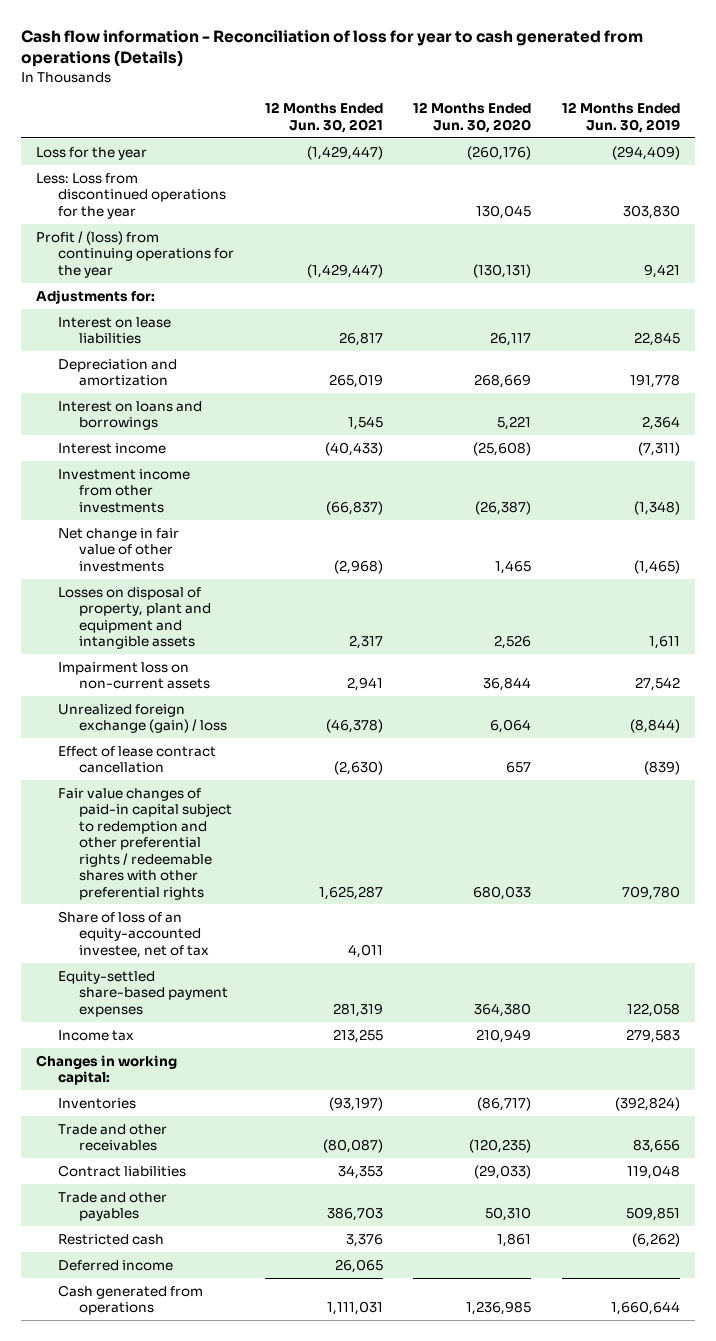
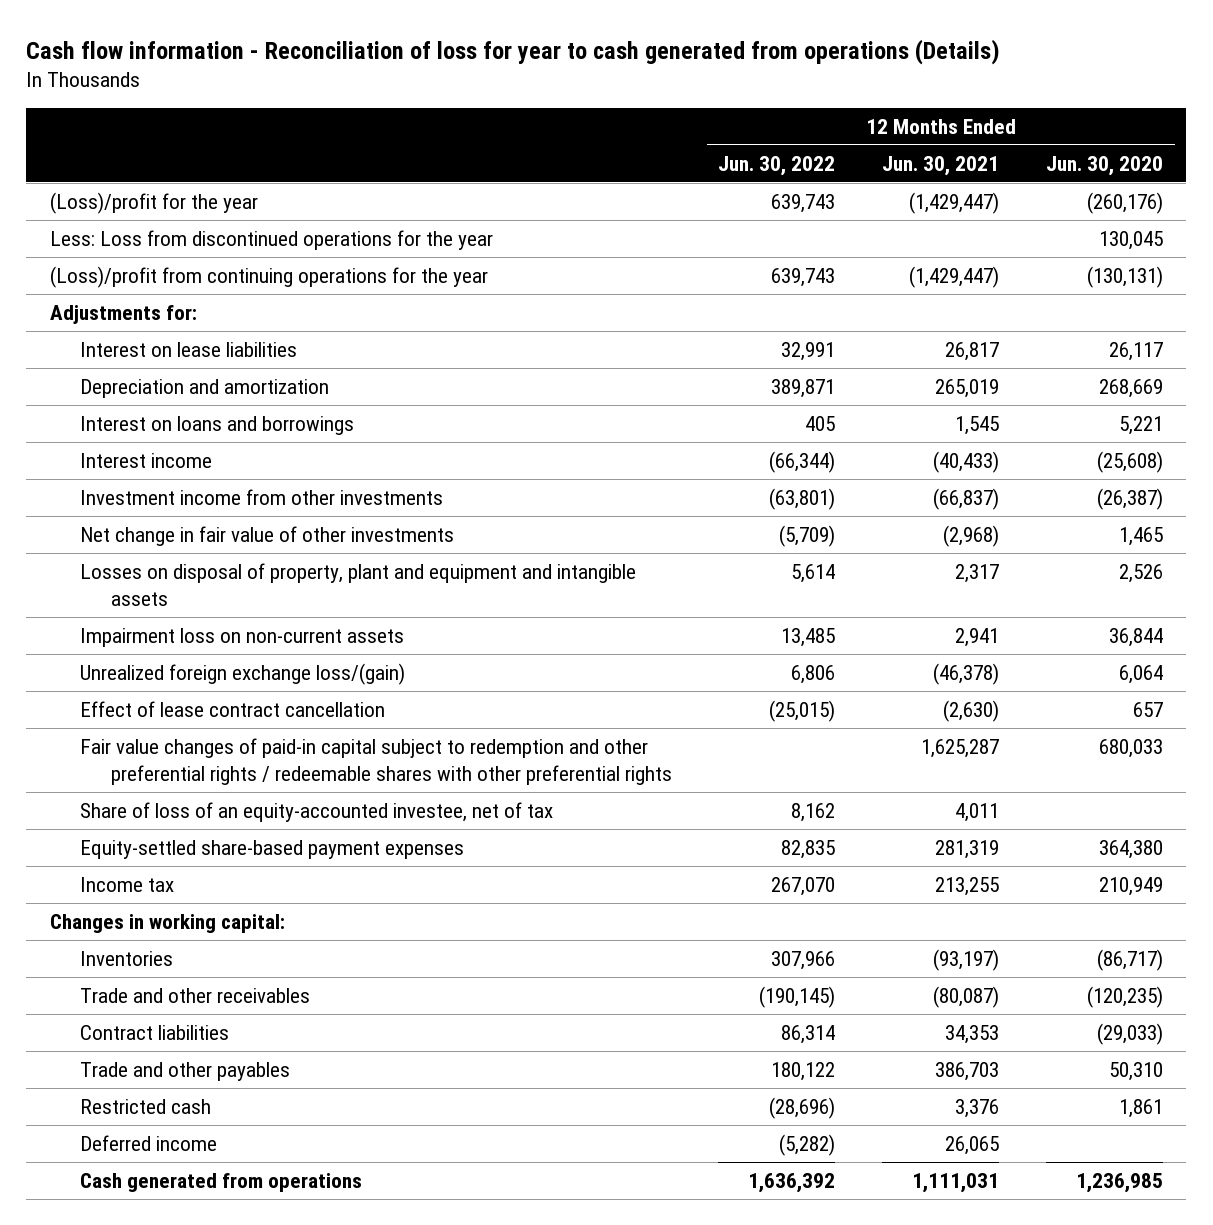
[561,102,680,133] 12 Months Ended Jun. 30, 2019 -> none
none -> [718,155,836,176] Jun. 30, 2022
[36,146,148,160] Loss for the year -> [49,191,258,214] (Loss)/profit for the year
[36,230,234,278] Profit / (loss) from continuing operations for the year -> [49,265,488,288] (Loss)/profit from continuing operations for the year
[57,703,228,734] Unrealized foreign exchange (gain) / loss -> [80,662,406,685] Unrealized foreign exchange loss/(gain)

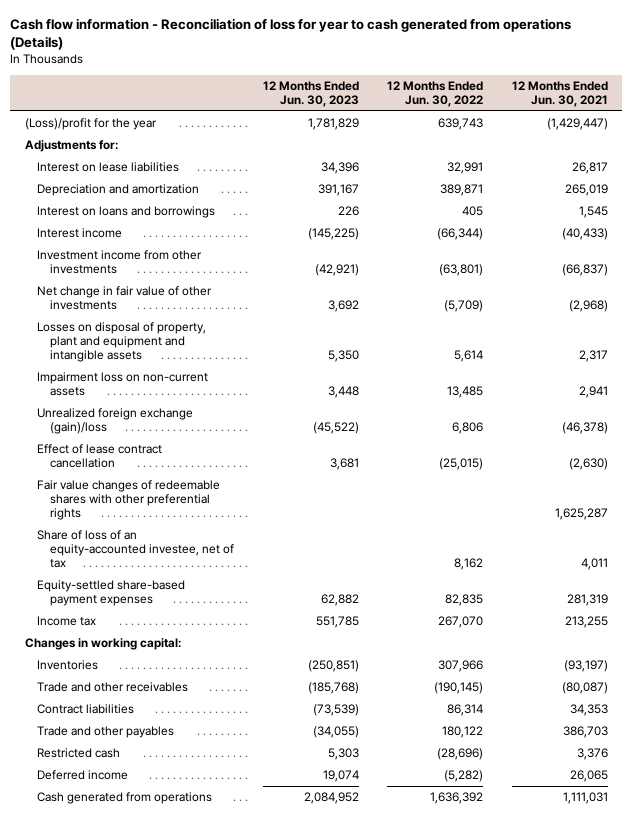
[1045,155,1163,176] Jun. 30, 2020 -> none
none -> [262,80,359,108] 12 Months Ended Jun. 30, 2023
[49,229,493,250] Less: Loss from discontinued operations for the year -> none
[49,265,488,288] (Loss)/profit from continuing operations for the year -> none
[80,662,406,685] Unrealized foreign exchange loss/(gain) -> [37,408,194,435] Unrealized foreign exchange (gain)/loss
[80,737,672,785] Fair value changes of paid-in capital subject to redemption and other preferential rights / redeemable shares with other preferential rights -> [37,480,221,521] Fair value changes of redeemable shares with other preferential rights

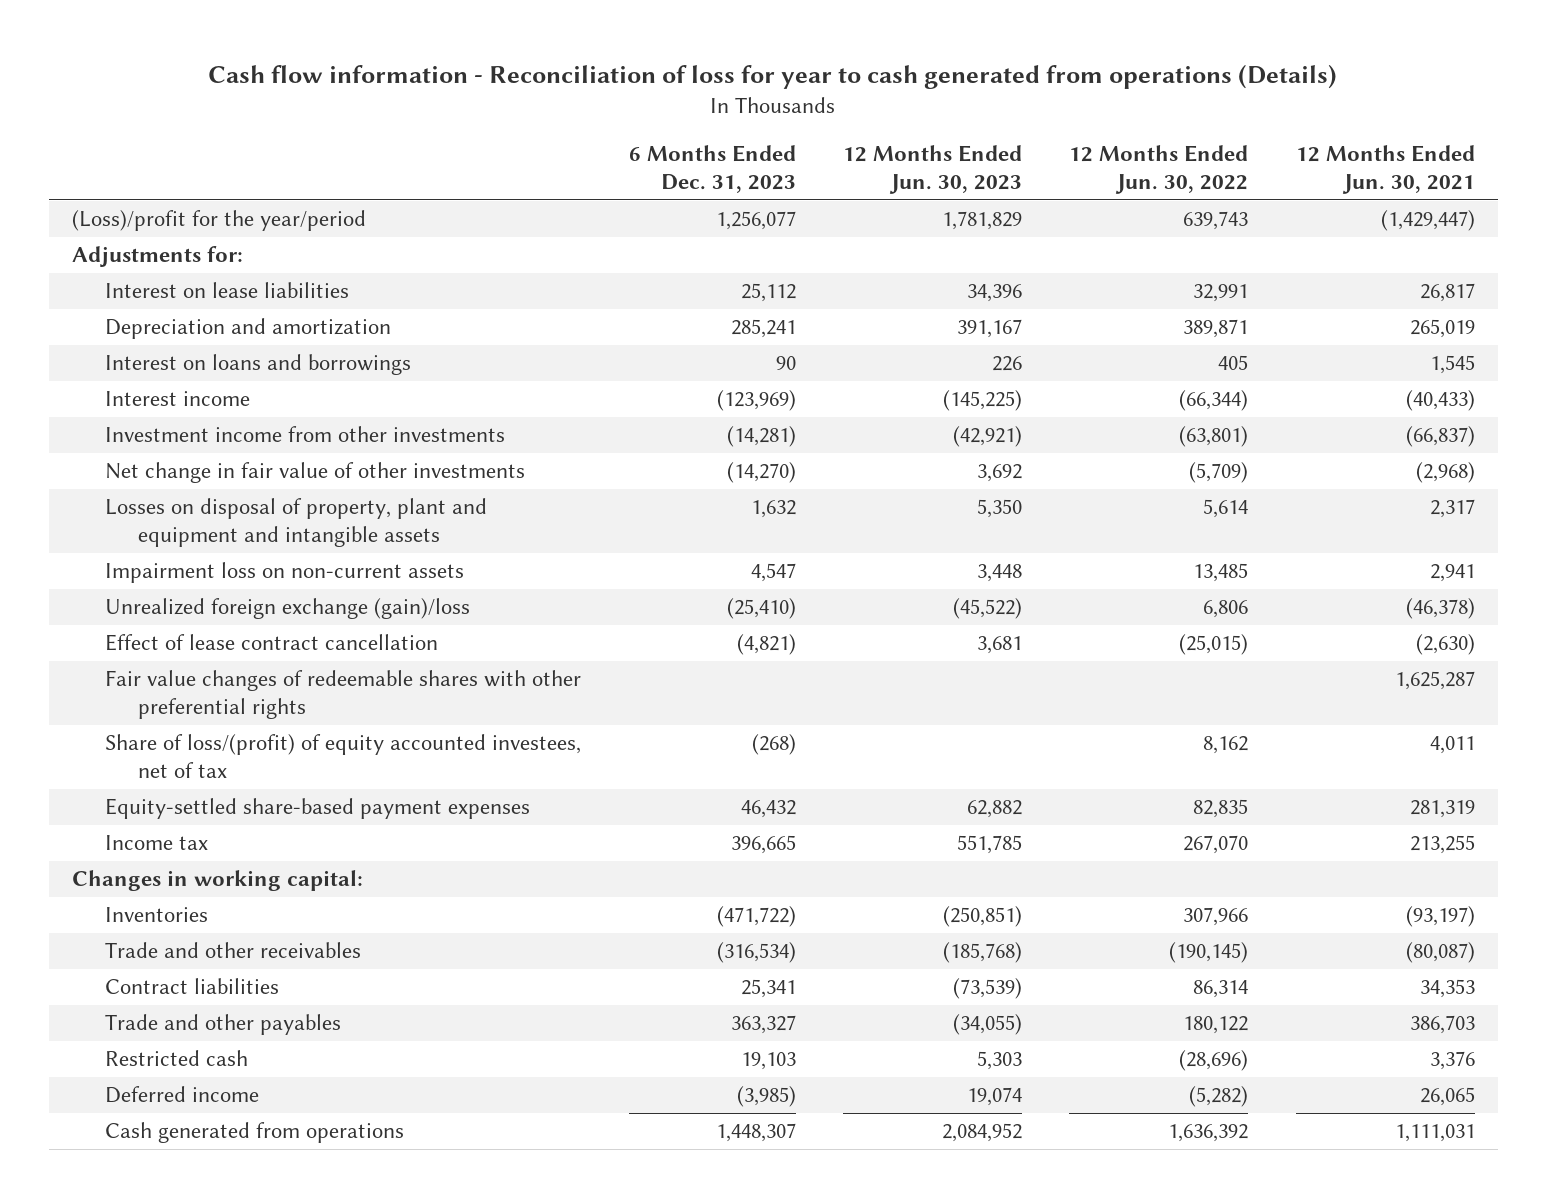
none -> [628,144,796,193] 6 Months Ended Dec. 31, 2023
[24,118,157,131] (Loss)/profit for the year -> [72,210,367,232] (Loss)/profit for the year/period
[37,530,235,569] Share of loss of an equity-accounted investee, net of tax -> [105,734,582,779] Share of loss/(profit) of equity accounted investees, net of tax

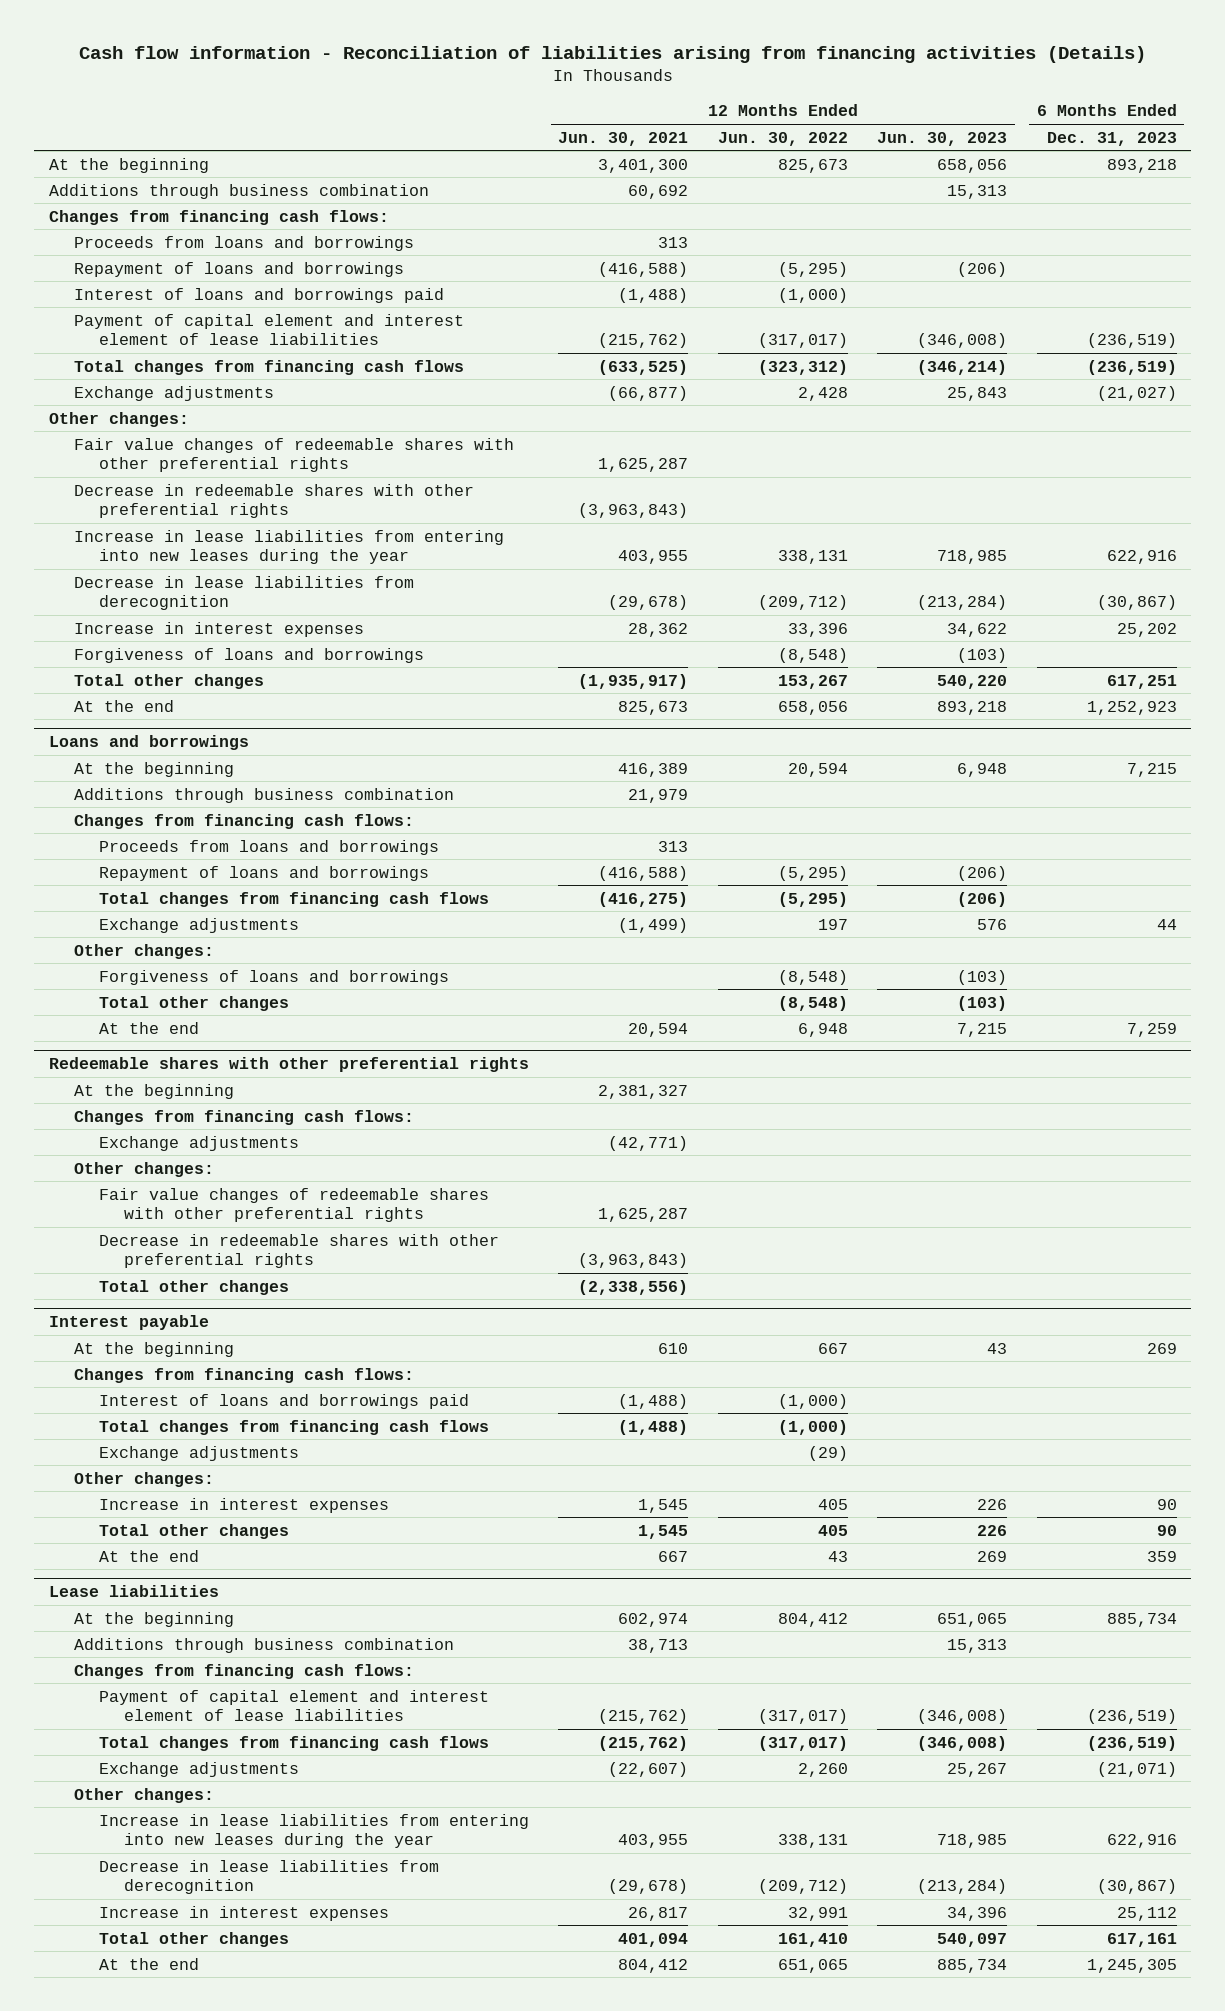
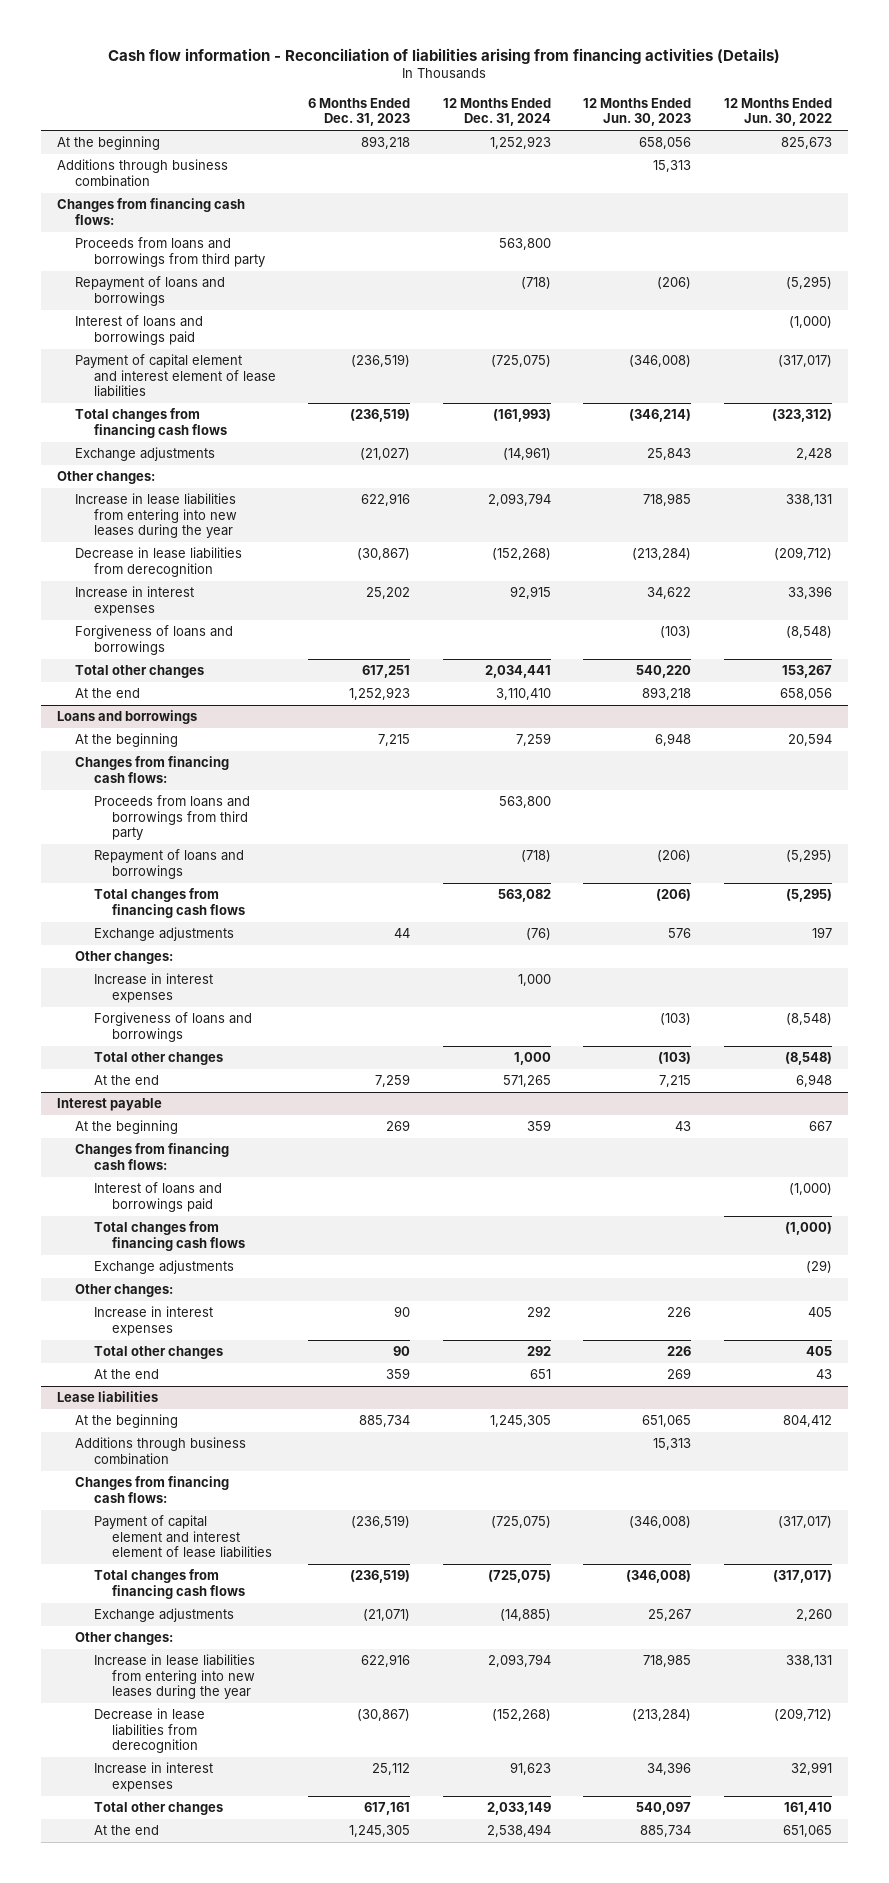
[558,131,689,146] Jun. 30, 2021 -> none
none -> [442,97,551,127] 12 Months Ended Dec. 31, 2024
[73,235,414,251] Proceeds from loans and borrowings -> [75,237,265,267] Proceeds from loans and borrowings from third party
[73,437,514,473] Fair value changes of redeemable shares with other preferential rights -> none
[73,483,474,519] Decrease in redeemable shares with other preferential rights -> none
[73,787,454,803] Additions through business combination -> none
[98,839,439,855] Proceeds from loans and borrowings -> [93,795,250,840] Proceeds from loans and borrowings from third party
none -> [93,973,213,1003] Increase in interest expenses
[48,1057,529,1073] Redeemable shares with other preferential rights -> none
[73,1083,234,1099] At the beginning -> none
[73,1109,414,1125] Changes from financing cash flows: -> none
[98,1135,299,1151] Exchange adjustments -> none
[73,1161,214,1177] Other changes: -> none
[98,1187,489,1223] Fair value changes of redeemable shares with other preferential rights -> none
[98,1233,499,1269] Decrease in redeemable shares with other preferential rights -> none
[98,1279,289,1295] Total other changes -> none

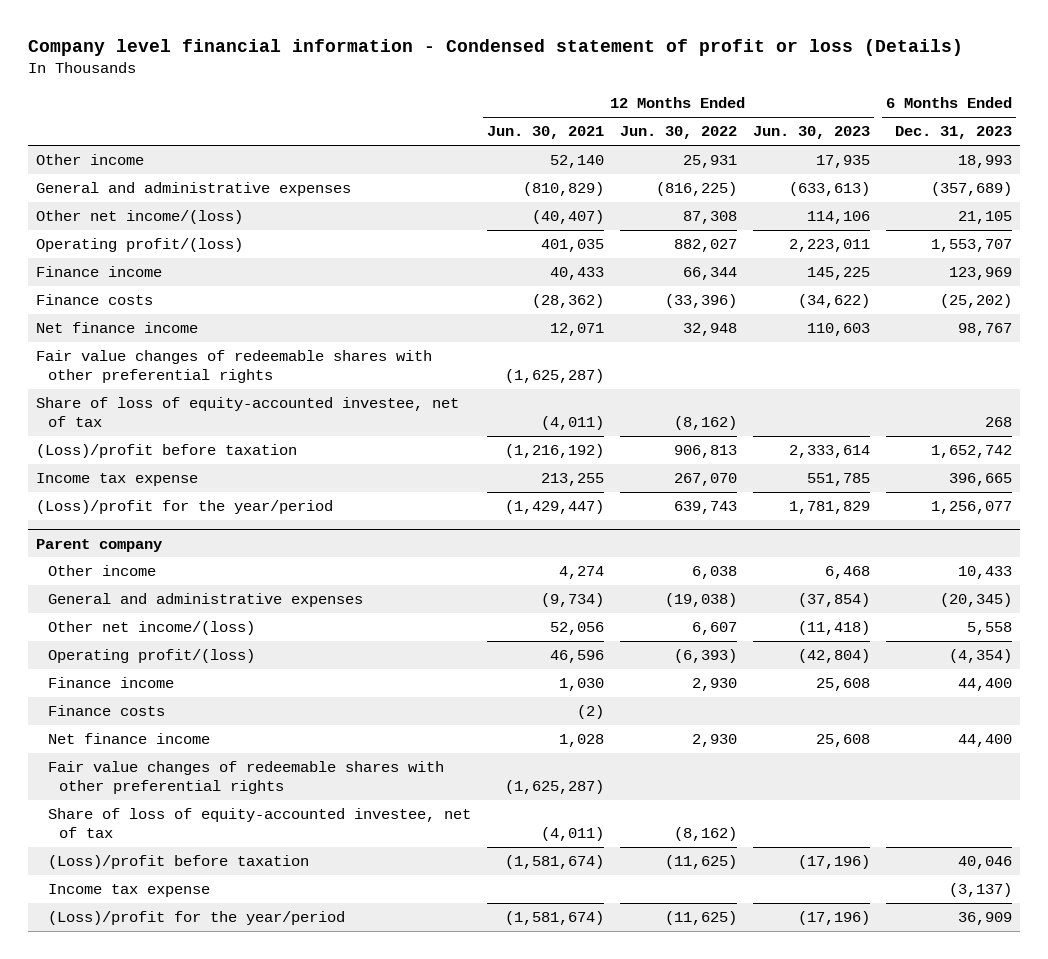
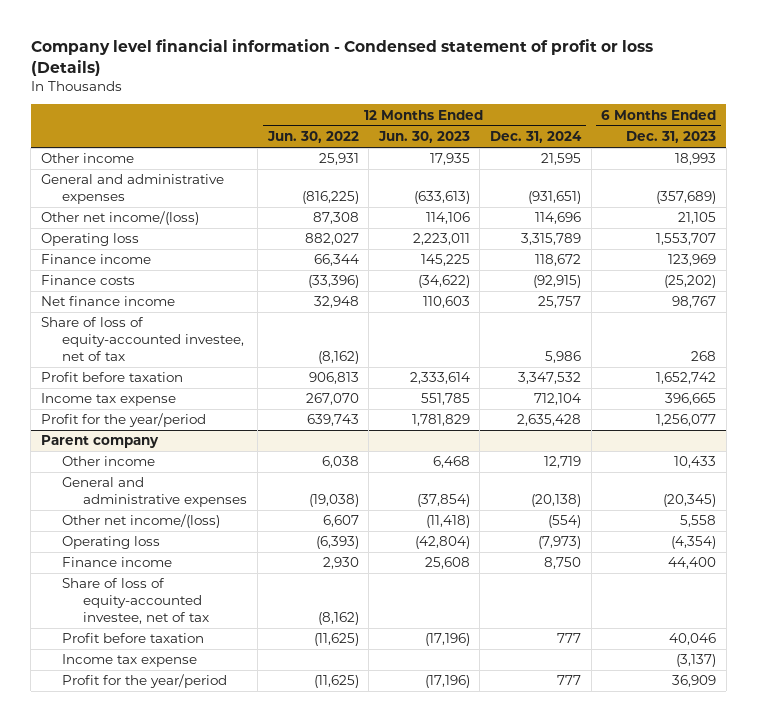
[486,126,604,140] Jun. 30, 2021 -> none
none -> [490,131,583,144] Dec. 31, 2024
[35,238,243,253] Operating profit/(loss) -> [41,233,140,247] Operating loss
[35,350,432,383] Fair value changes of redeemable shares with other preferential rights -> none
[35,444,297,459] (Loss)/profit before taxation -> [41,372,184,383] Profit before taxation
[35,500,333,515] (Loss)/profit for the year/period -> [41,413,207,428] Profit for the year/period
[47,649,255,664] Operating profit/(loss) -> [62,536,161,550] Operating loss
[47,705,165,717] Finance costs -> none
[47,733,210,745] Net finance income -> none
[47,761,444,794] Fair value changes of redeemable shares with other preferential rights -> none
[47,855,309,870] (Loss)/profit before taxation -> [62,633,205,644] Profit before taxation
[47,911,345,926] (Loss)/profit for the year/period -> [62,674,228,689] Profit for the year/period

